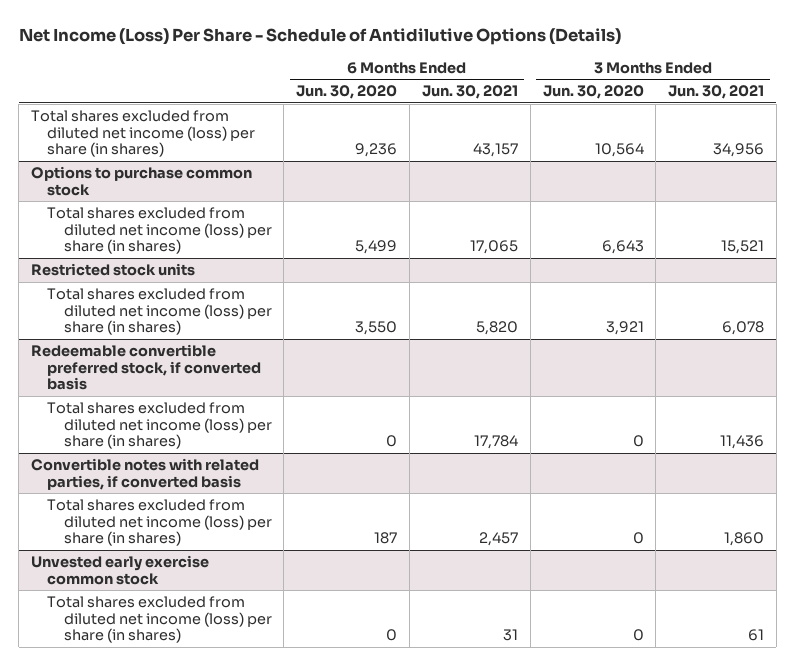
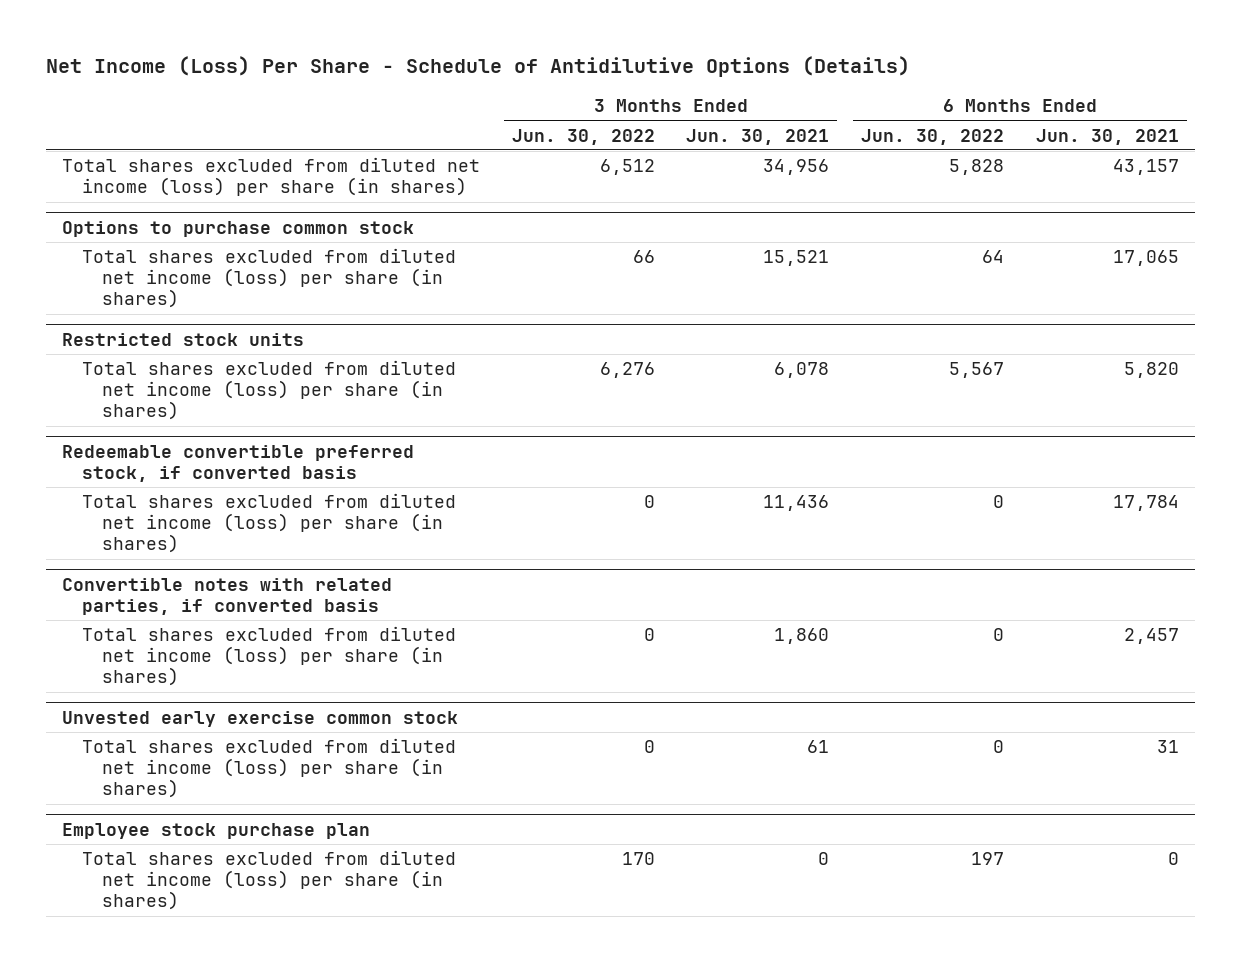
[296,85,398,100] Jun. 30, 2020 -> none
[542,85,644,100] Jun. 30, 2020 -> none
none -> [511,128,655,145] Jun. 30, 2022
none -> [861,128,1005,145] Jun. 30, 2022
none -> [61,822,370,839] Employee stock purchase plan
none -> [81,850,456,911] Total shares excluded from diluted net income (loss) per share (in shares)

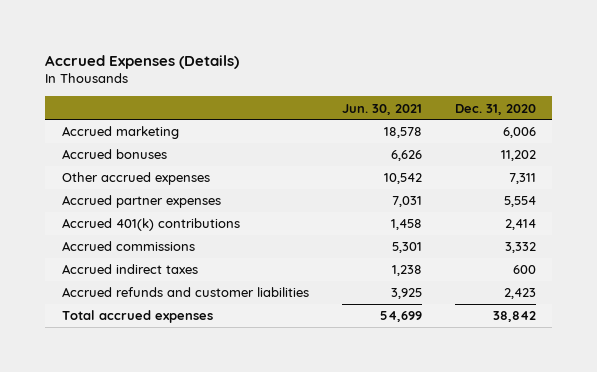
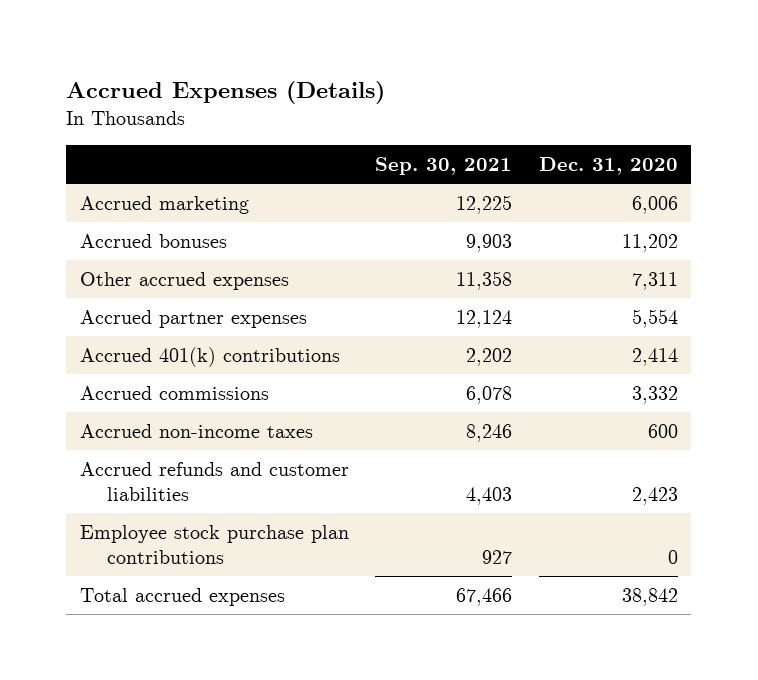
[341,103,422,115] Jun. 30, 2021 -> none
none -> [375,157,513,176] Sep. 30, 2021
[61,264,198,275] Accrued indirect taxes -> [79,424,313,439] Accrued non-income taxes
none -> [79,525,349,565] Employee stock purchase plan contributions

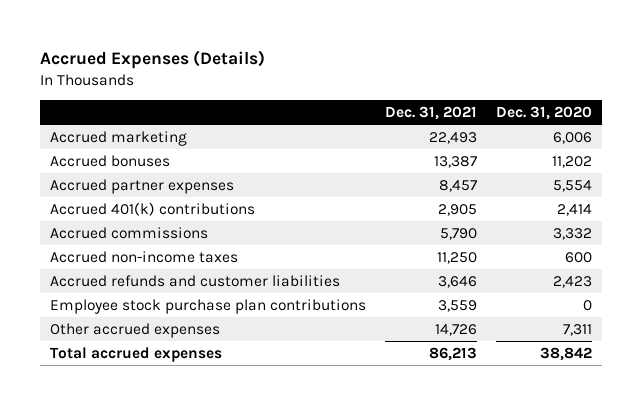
[375,157,513,176] Sep. 30, 2021 -> none
none -> [384,105,477,120] Dec. 31, 2021
[79,272,289,291] Other accrued expenses -> [49,322,220,338] Other accrued expenses

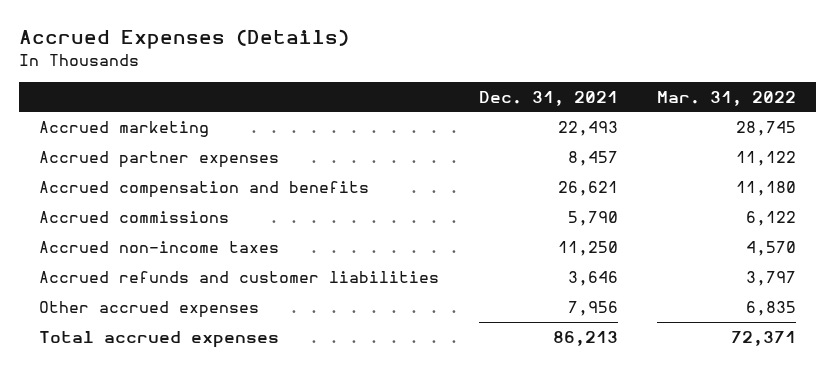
[496,105,593,120] Dec. 31, 2020 -> none
none -> [657,90,797,106] Mar. 31, 2022
[49,154,170,167] Accrued bonuses -> none
[49,201,255,216] Accrued 401(k) contributions -> none
none -> [38,180,369,198] Accrued compensation and benefits
[49,298,366,314] Employee stock purchase plan contributions -> none
[434,323,477,336] 14,726 -> [567,300,618,316] 7,956

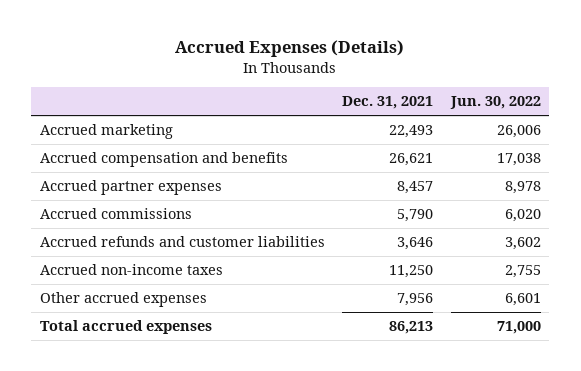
[657,90,797,106] Mar. 31, 2022 -> none
none -> [449,96,541,110] Jun. 30, 2022
[38,150,279,168] Accrued partner expenses -> [39,180,222,196] Accrued partner expenses
[38,240,279,253] Accrued non-income taxes -> [39,264,223,276] Accrued non-income taxes

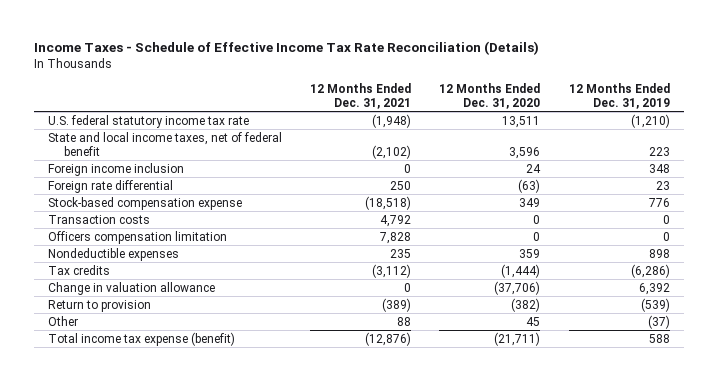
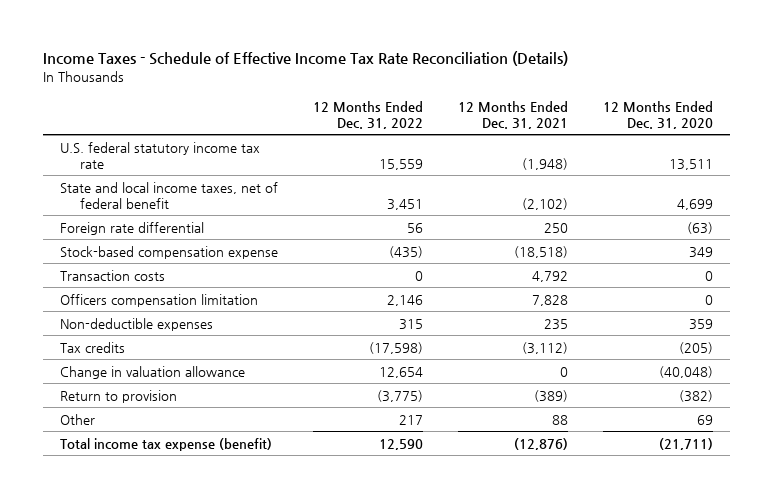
[568,82,670,109] 12 Months Ended Dec. 31, 2019 -> none
none -> [313,100,424,129] 12 Months Ended Dec. 31, 2022
[47,162,184,176] Foreign income inclusion -> none
[509,146,541,159] 3,596 -> [676,198,713,210] 4,699
[47,247,179,261] Nondeductible expenses -> [60,317,214,331] Non-deductible expenses
[501,263,541,278] (1,444) -> [678,341,713,354] (205)
[494,280,541,295] (37,706) -> [658,365,713,378] (40,048)
[526,316,541,326] 45 -> [696,414,713,425] 69

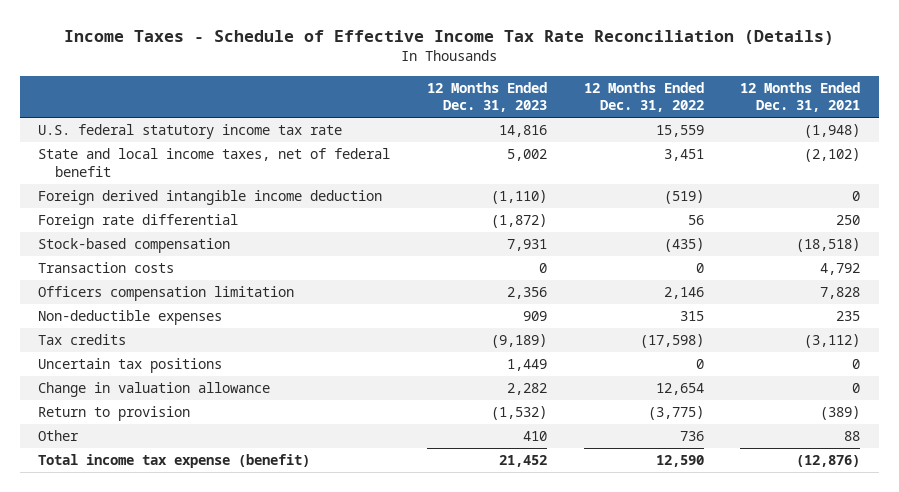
[602,100,713,129] 12 Months Ended Dec. 31, 2020 -> none
none -> [426,81,547,113] 12 Months Ended Dec. 31, 2023
none -> [38,190,383,206] Foreign derived intangible income deduction
[60,245,279,259] Stock-based compensation expense -> [38,238,231,254] Stock-based compensation
none -> [38,358,223,374] Uncertain tax positions
[399,414,424,425] 217 -> [679,431,704,442] 736

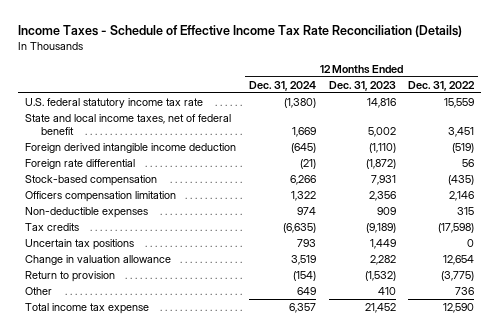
[740,81,861,113] 12 Months Ended Dec. 31, 2021 -> none
none -> [248,80,316,91] Dec. 31, 2024
[38,262,175,274] Transaction costs -> none
[38,454,311,469] Total income tax expense (benefit) -> [24,302,149,314] Total income tax expense

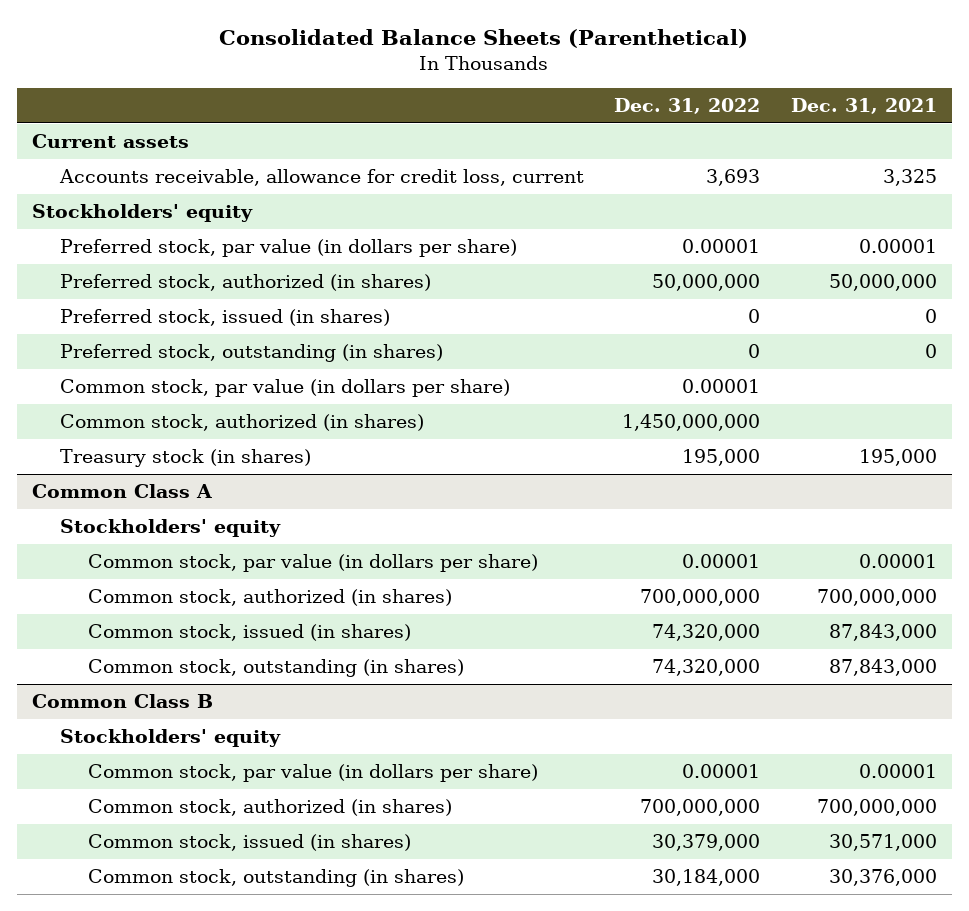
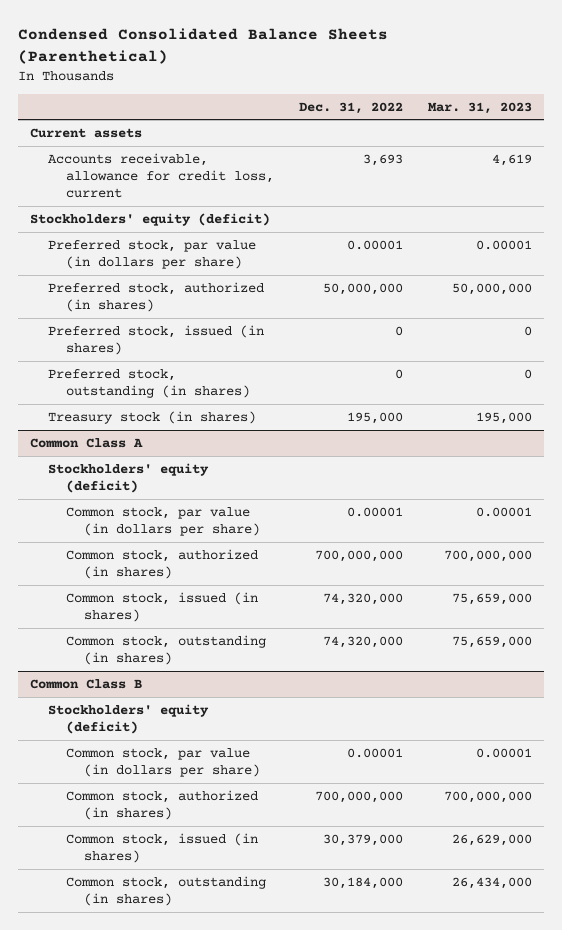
[219,28,749,48] Consolidated Balance Sheets (Parenthetical) -> [17,28,388,64] Condensed Consolidated Balance Sheets (Parenthetical)
[790,98,937,115] Dec. 31, 2021 -> none
none -> [427,101,532,114] Mar. 31, 2023
[31,204,253,223] Stockholders' equity -> [30,212,271,226] Stockholders' equity (deficit)
[59,379,510,398] Common stock, par value (in dollars per share) -> none
[59,414,424,432] Common stock, authorized (in shares) -> none
[59,519,281,538] Stockholders' equity -> [48,462,210,493] Stockholders' equity (deficit)
[59,729,281,748] Stockholders' equity -> [48,703,210,734] Stockholders' equity (deficit)

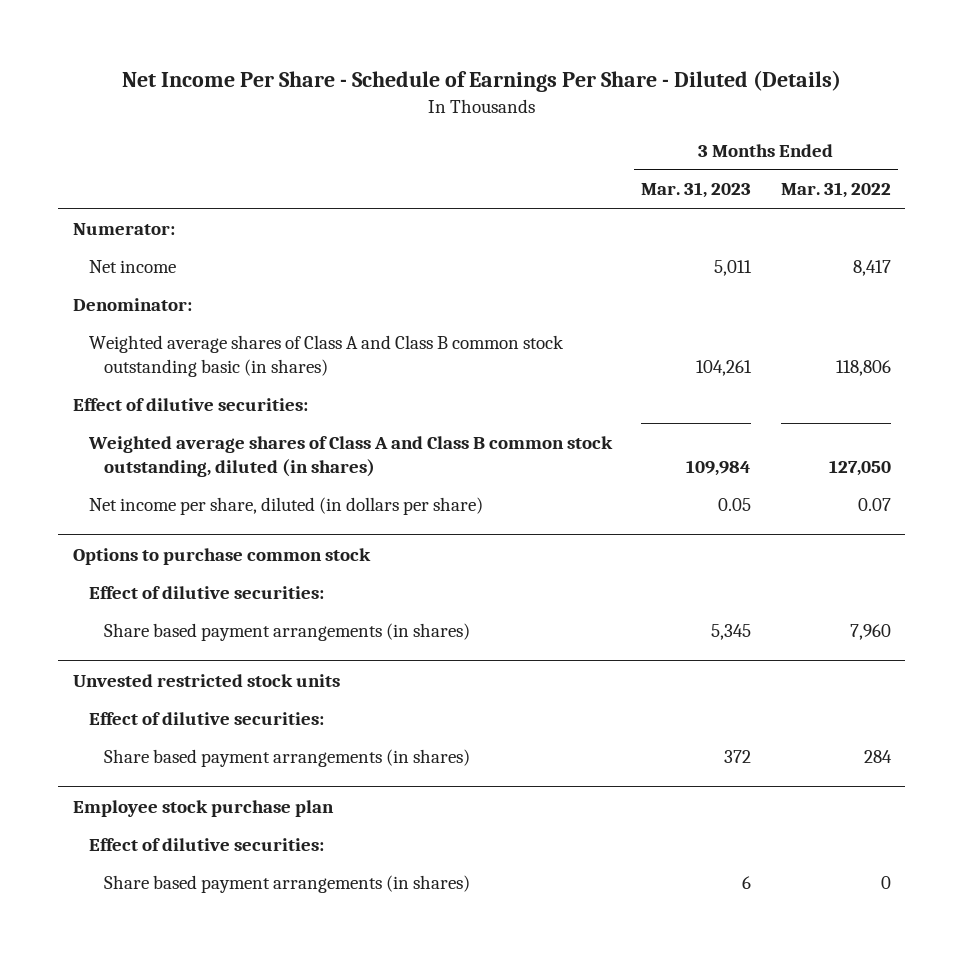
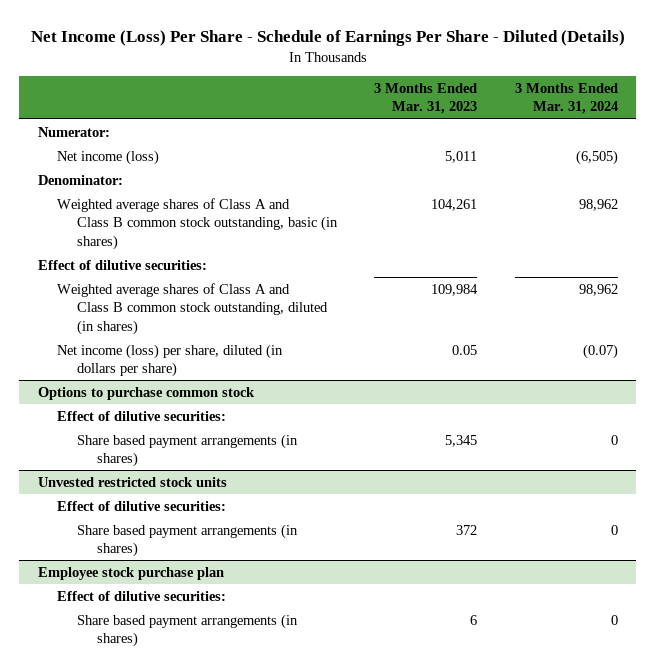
[121,70,841,93] Net Income Per Share - Schedule of Earnings Per Share - Diluted (Details) -> [30,29,625,46] Net Income (Loss) Per Share - Schedule of Earnings Per Share - Diluted (Details)
[780,182,891,199] Mar. 31, 2022 -> none
none -> [514,82,618,115] 3 Months Ended Mar. 31, 2024
[88,259,176,273] Net income -> [57,149,160,165] Net income (loss)
[88,334,564,377] Weighted average shares of Class A and Class B common stock outstanding basic (in shares) -> [57,197,338,250] Weighted average shares of Class A and Class B common stock outstanding, basic (in shares)
[88,496,483,515] Net income per share, diluted (in dollars per share) -> [57,343,284,378] Net income (loss) per share, diluted (in dollars per share)

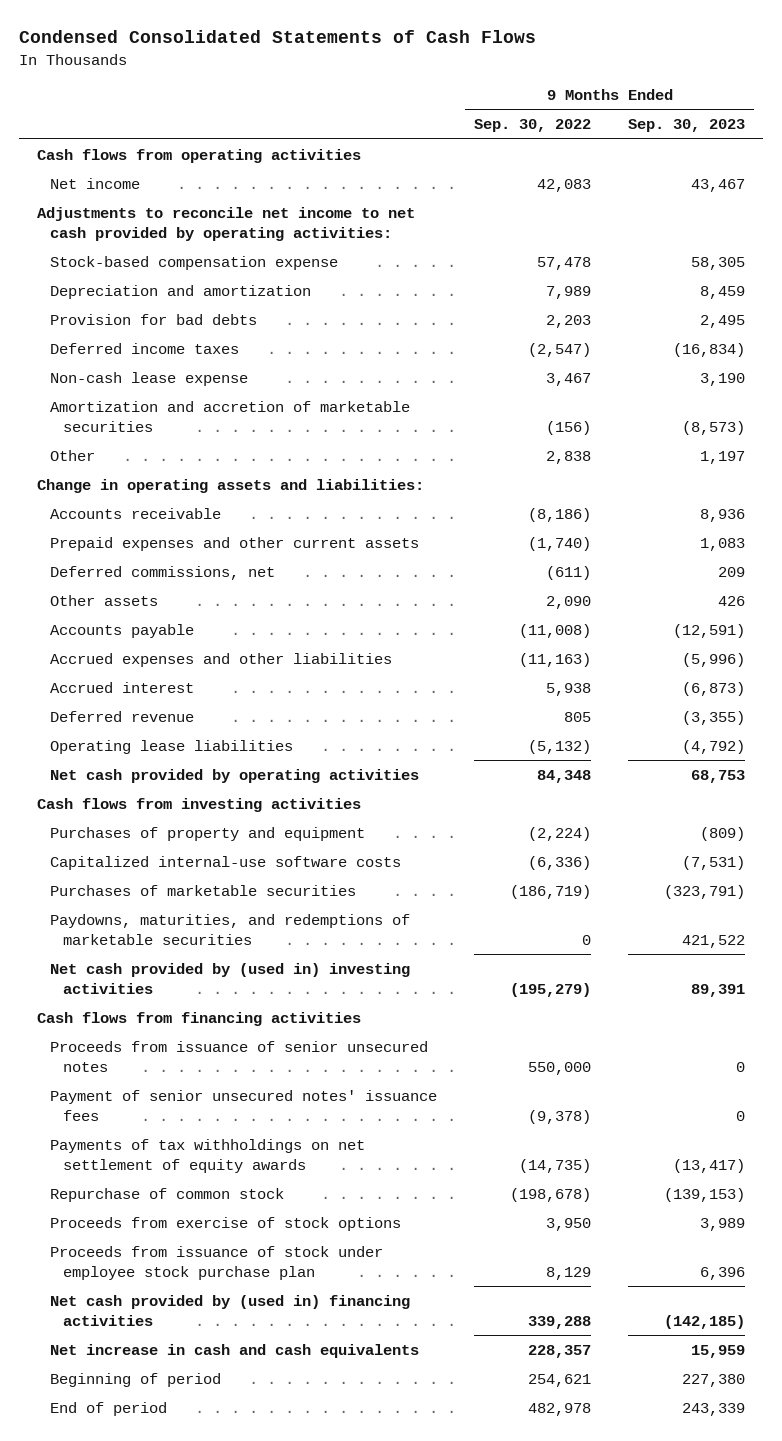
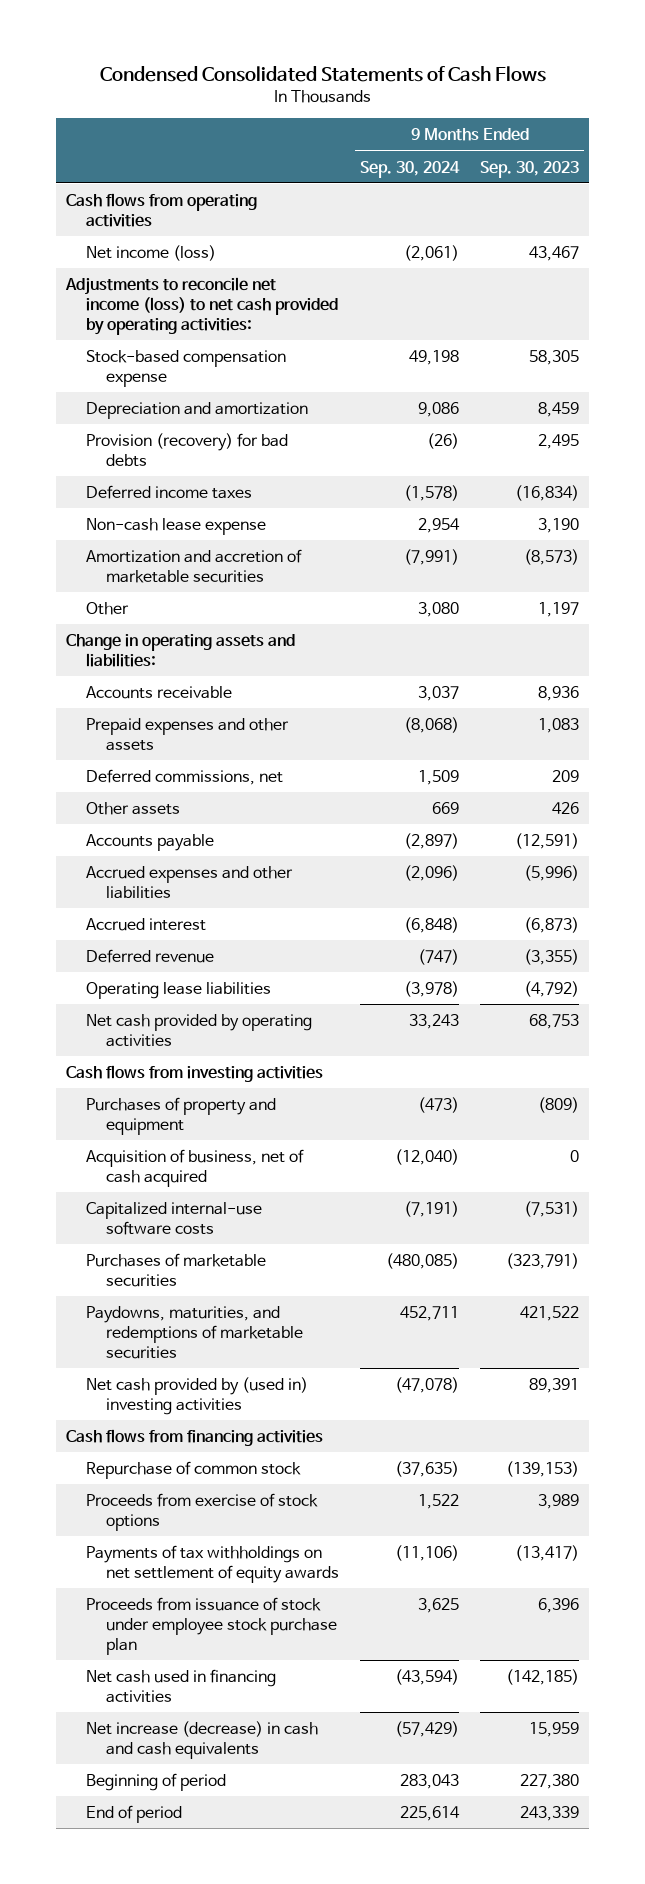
[474,119,592,133] Sep. 30, 2022 -> none
none -> [360,160,461,178] Sep. 30, 2024
[50,177,141,189] Net income -> [86,244,217,261] Net income (loss)
[37,206,416,241] Adjustments to reconcile net income to net cash provided by operating activities: -> [65,276,339,335] Adjustments to reconcile net income (loss) to net cash provided by operating activities:
[50,313,258,325] Provision for bad debts -> [86,432,289,467] Provision (recovery) for bad debts
[50,536,420,551] Prepaid expenses and other current assets -> [86,717,290,751] Prepaid expenses and other assets
none -> [86,1148,305,1187] Acquisition of business, net of cash acquired
[50,1040,429,1072] Proceeds from issuance of senior unsecured notes -> none
[50,1089,438,1121] Payment of senior unsecured notes' issuance fees -> none
[50,1138,366,1173] Payments of tax withholdings on net settlement of equity awards -> [86,1544,340,1583] Payments of tax withholdings on net settlement of equity awards
[50,1294,411,1326] Net cash provided by (used in) financing activities -> [86,1668,277,1703] Net cash used in financing activities
[50,1343,420,1358] Net increase in cash and cash equivalents -> [86,1720,319,1759] Net increase (decrease) in cash and cash equivalents

